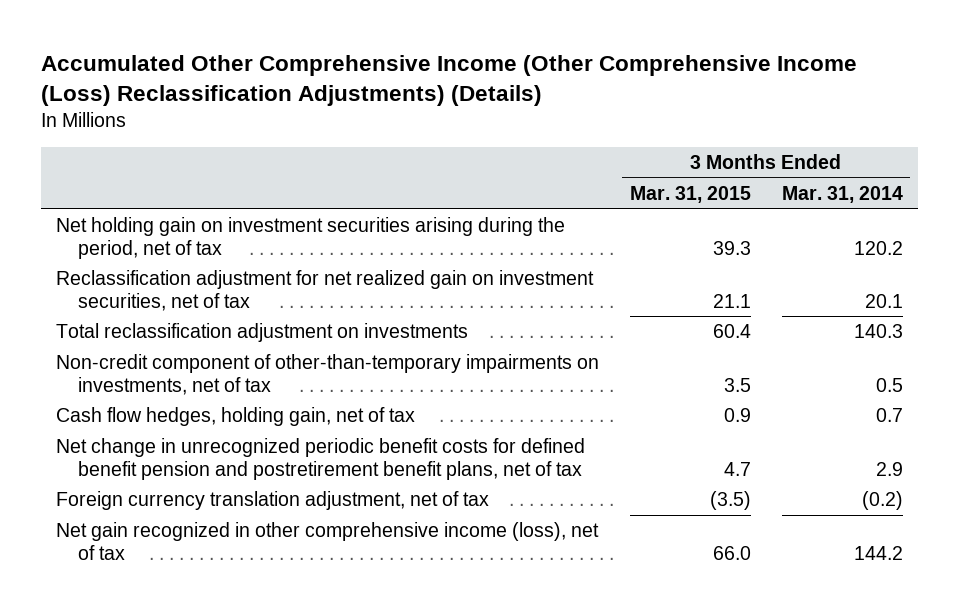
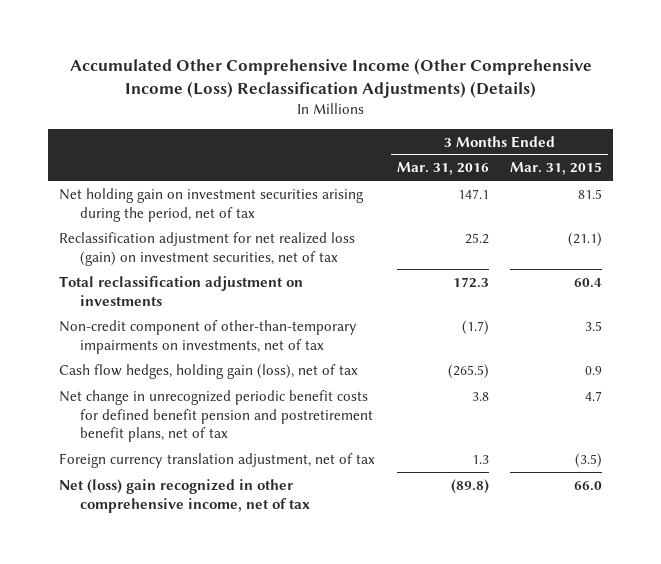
[781,186,903,204] Mar. 31, 2014 -> none
none -> [396,162,489,176] Mar. 31, 2016
[712,240,751,255] 39.3 -> [578,188,603,199] 81.5
[55,270,594,311] Reclassification adjustment for net realized gain on investment securities, net of tax -> [58,231,355,266] Reclassification adjustment for net realized loss (gain) on investment securities, net of tax
[712,293,751,308] 21.1 -> [568,231,603,247] (21.1)
[55,407,415,427] Cash flow hedges, holding gain, net of tax -> [58,363,358,379] Cash flow hedges, holding gain (loss), net of tax
[55,522,599,560] Net gain recognized in other comprehensive income (loss), net of tax -> [58,478,310,513] Net (loss) gain recognized in other comprehensive income, net of tax

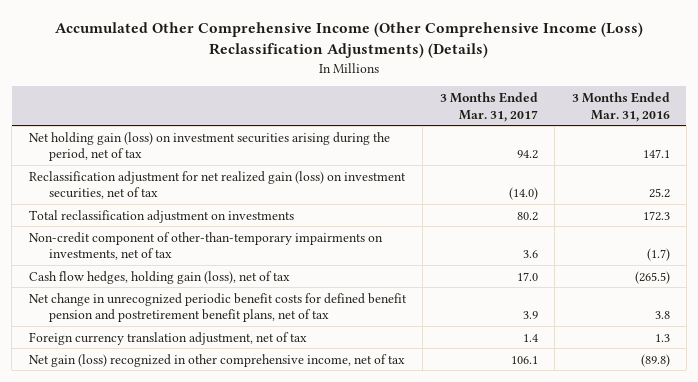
[510,162,603,176] Mar. 31, 2015 -> none
none -> [439,91,538,122] 3 Months Ended Mar. 31, 2017
[58,187,364,222] Net holding gain on investment securities arising during the period, net of tax -> [28,131,390,162] Net holding gain (loss) on investment securities arising during the period, net of tax
[58,231,355,266] Reclassification adjustment for net realized loss (gain) on investment securities, net of tax -> [28,170,406,200] Reclassification adjustment for net realized gain (loss) on investment securities, net of tax
[58,478,310,513] Net (loss) gain recognized in other comprehensive income, net of tax -> [28,353,405,367] Net gain (loss) recognized in other comprehensive income, net of tax

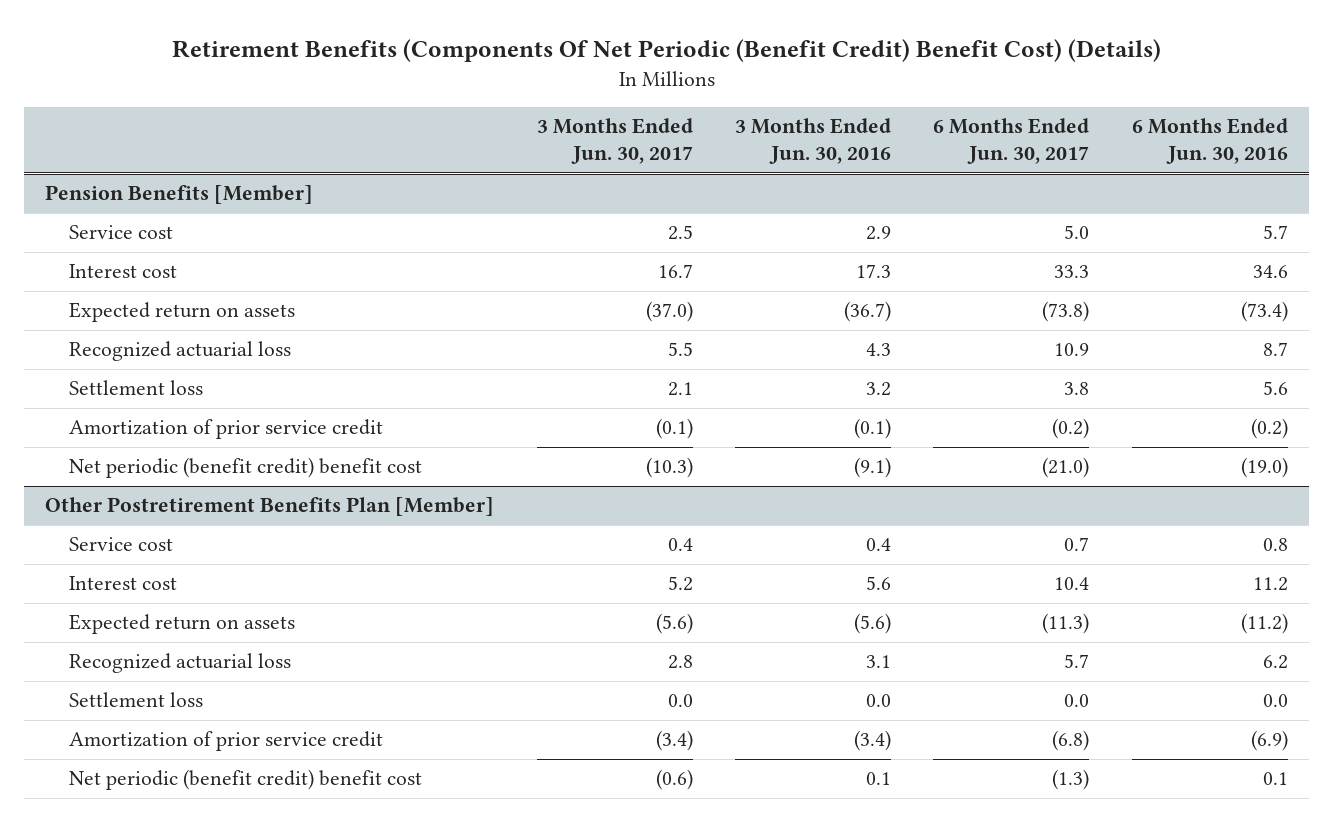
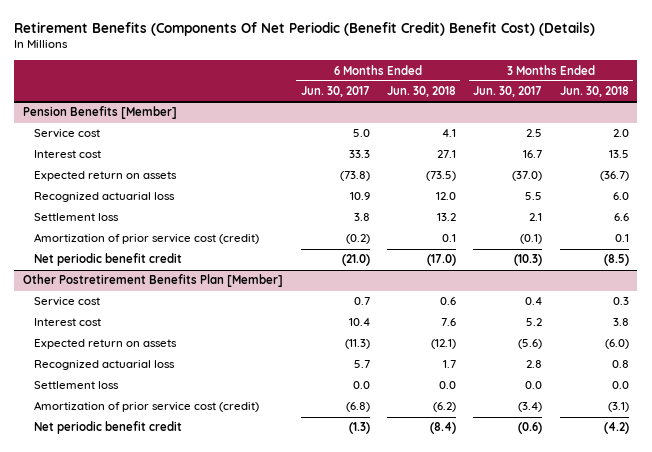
[735,118,892,165] 3 Months Ended Jun. 30, 2016 -> none
[1131,118,1288,165] 6 Months Ended Jun. 30, 2016 -> none
none -> [386,86,456,98] Jun. 30, 2018
none -> [559,86,629,98] Jun. 30, 2018
[69,419,384,440] Amortization of prior service credit -> [33,233,259,245] Amortization of prior service cost (credit)
[69,457,423,479] Net periodic (benefit credit) benefit cost -> [33,253,182,267] Net periodic benefit credit
[69,731,384,752] Amortization of prior service credit -> [33,401,259,413] Amortization of prior service cost (credit)
[69,769,423,791] Net periodic (benefit credit) benefit cost -> [33,421,182,435] Net periodic benefit credit

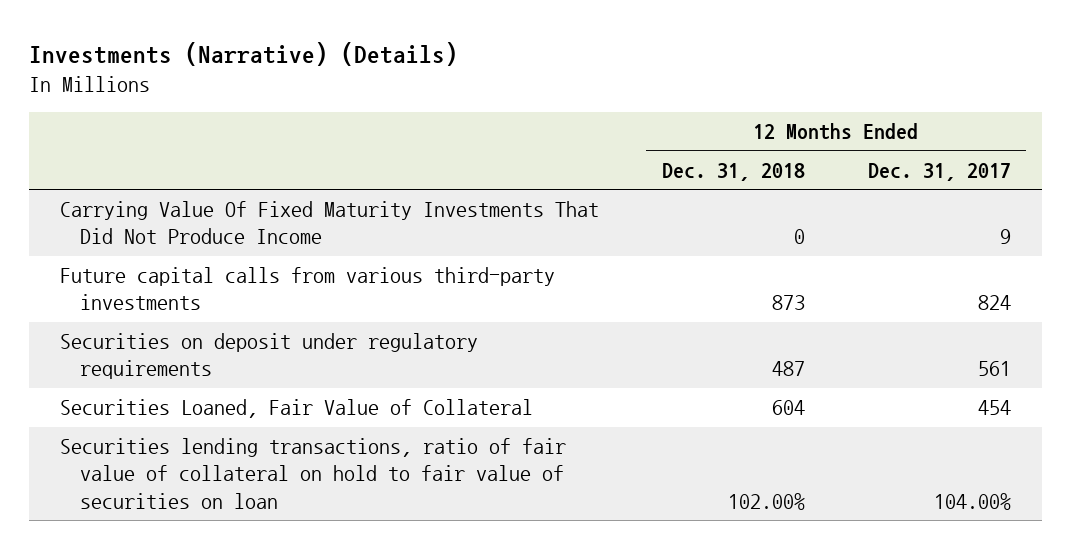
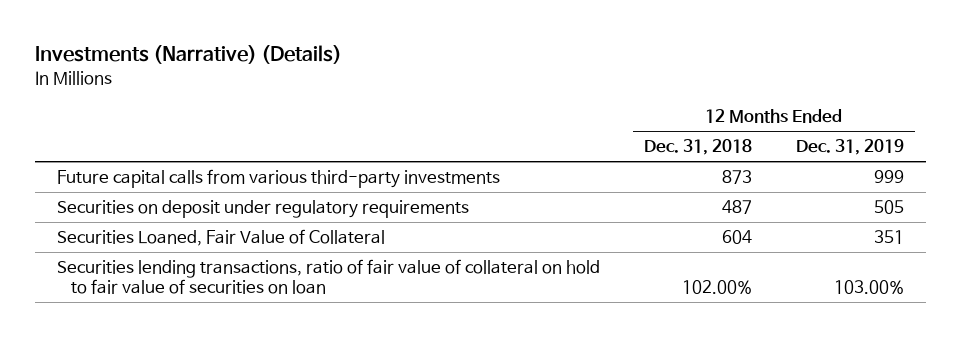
[867,162,1011,181] Dec. 31, 2017 -> none
none -> [795,139,904,156] Dec. 31, 2019
[60,201,600,245] Carrying Value Of Fixed Maturity Investments That Did Not Produce Income -> none

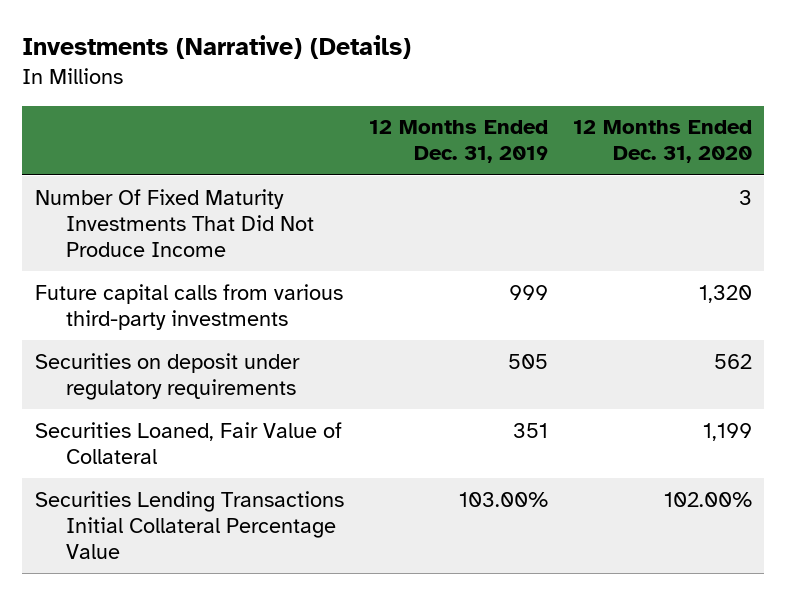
[643,139,752,156] Dec. 31, 2018 -> none
none -> [572,120,752,164] 12 Months Ended Dec. 31, 2020
none -> [34,188,314,258] Number Of Fixed Maturity Investments That Did Not Produce Income
[56,259,600,294] Securities lending transactions, ratio of fair value of collateral on hold to fair value of securities on loan -> none
none -> [34,490,344,560] Securities Lending Transactions Initial Collateral Percentage Value

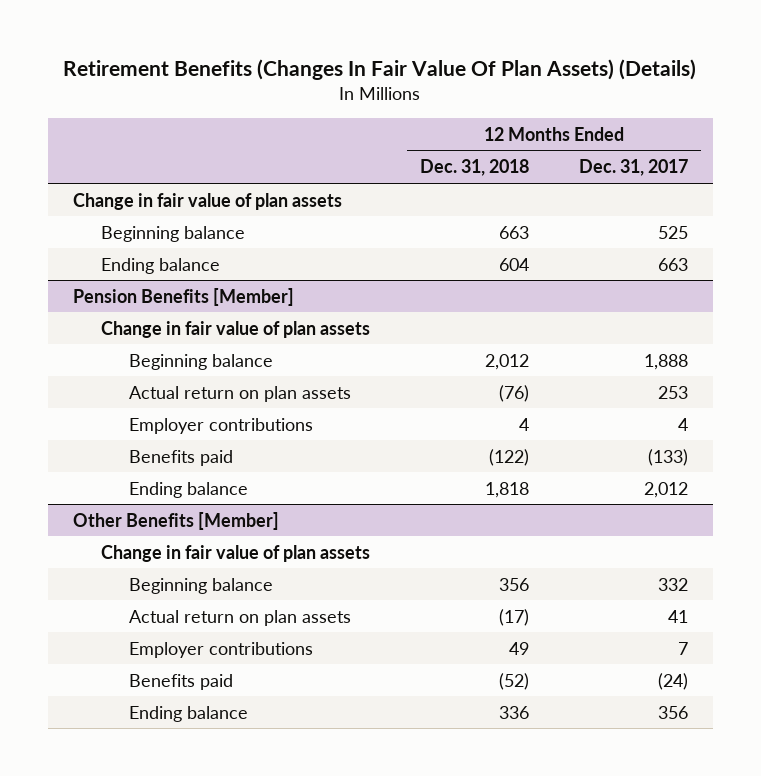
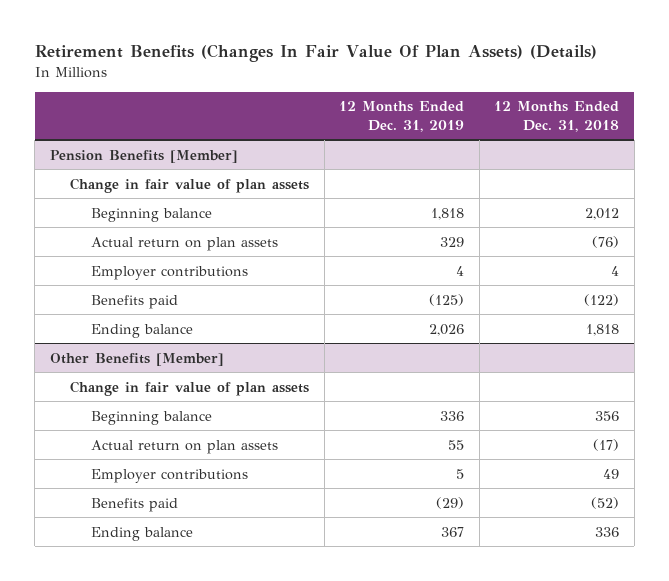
[579,159,689,177] Dec. 31, 2017 -> none
none -> [339,101,465,132] 12 Months Ended Dec. 31, 2019
[72,192,342,210] Change in fair value of plan assets -> none
[100,225,245,242] Beginning balance -> none
[100,257,220,274] Ending balance -> none

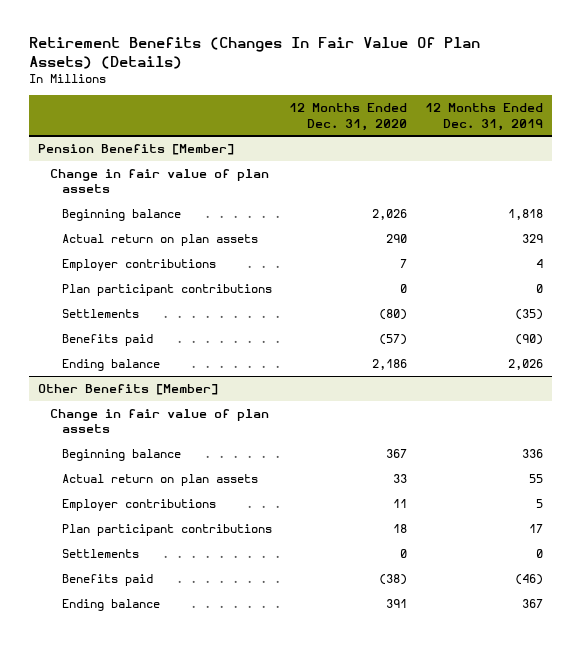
[494,101,620,132] 12 Months Ended Dec. 31, 2018 -> none
none -> [289,103,408,131] 12 Months Ended Dec. 31, 2020
none -> [61,284,272,297] Plan participant contributions
none -> [61,309,139,319] Settlements
[429,293,465,306] (125) -> [514,334,543,346] (90)
none -> [61,524,272,537] Plan participant contributions
none -> [61,549,139,559] Settlements
[436,496,465,509] (29) -> [514,574,543,586] (46)

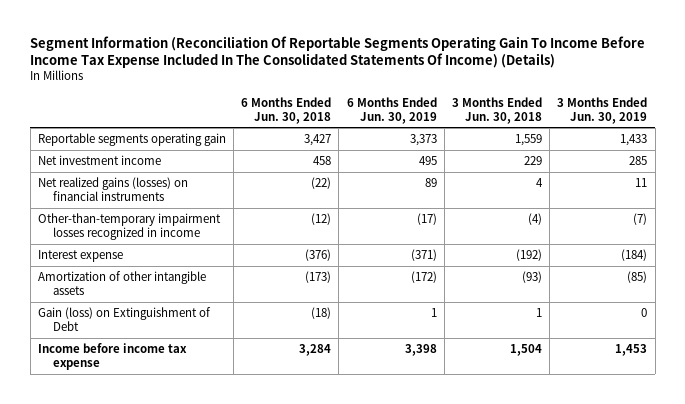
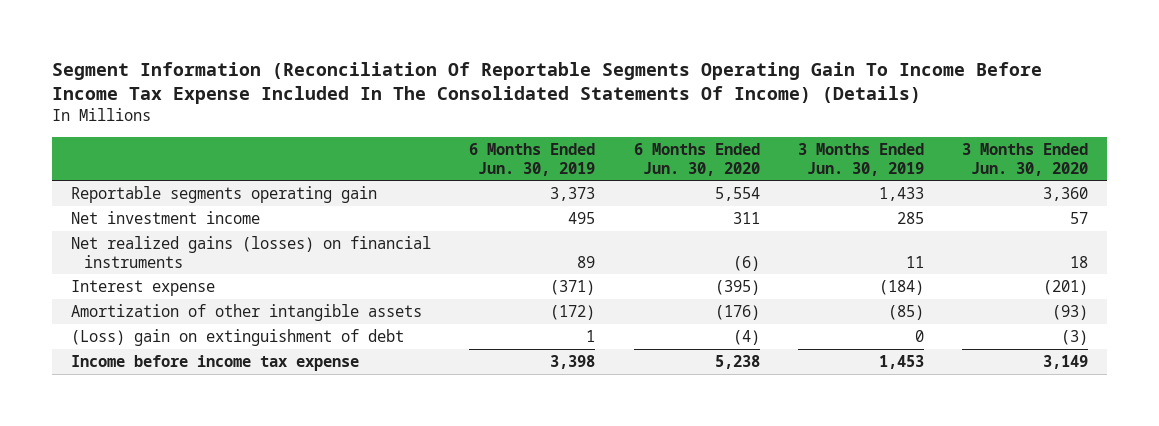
[241,96,332,124] 6 Months Ended Jun. 30, 2018 -> none
[452,96,543,124] 3 Months Ended Jun. 30, 2018 -> none
none -> [633,142,760,176] 6 Months Ended Jun. 30, 2020
none -> [962,142,1089,176] 3 Months Ended Jun. 30, 2020
[37,213,221,241] Other-than-temporary impairment losses recognized in income -> none
[37,307,211,332] Gain (loss) on Extinguishment of Debt -> [71,328,405,346] (Loss) gain on extinguishment of debt

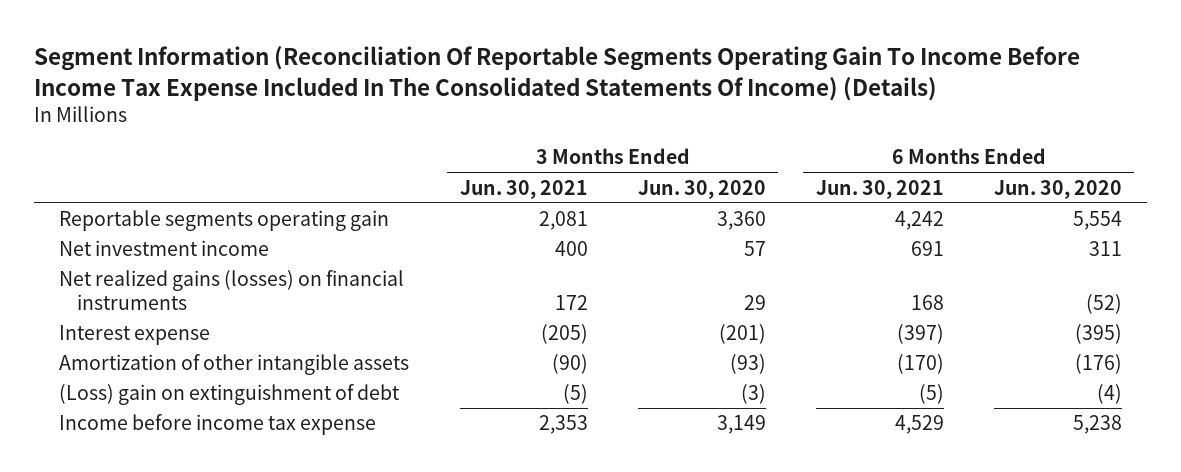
[469,142,596,176] 6 Months Ended Jun. 30, 2019 -> none
[797,142,924,176] 3 Months Ended Jun. 30, 2019 -> none
none -> [459,179,588,199] Jun. 30, 2021
none -> [815,179,944,199] Jun. 30, 2021
[732,255,760,271] (6) -> [1085,293,1122,314] (52)
[1070,255,1089,268] 18 -> [743,294,766,310] 29

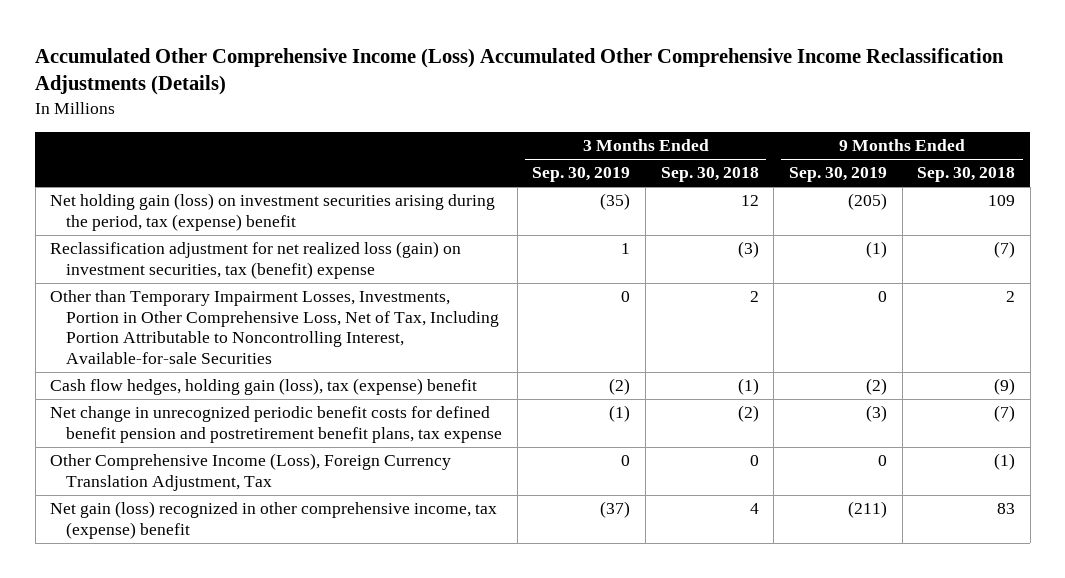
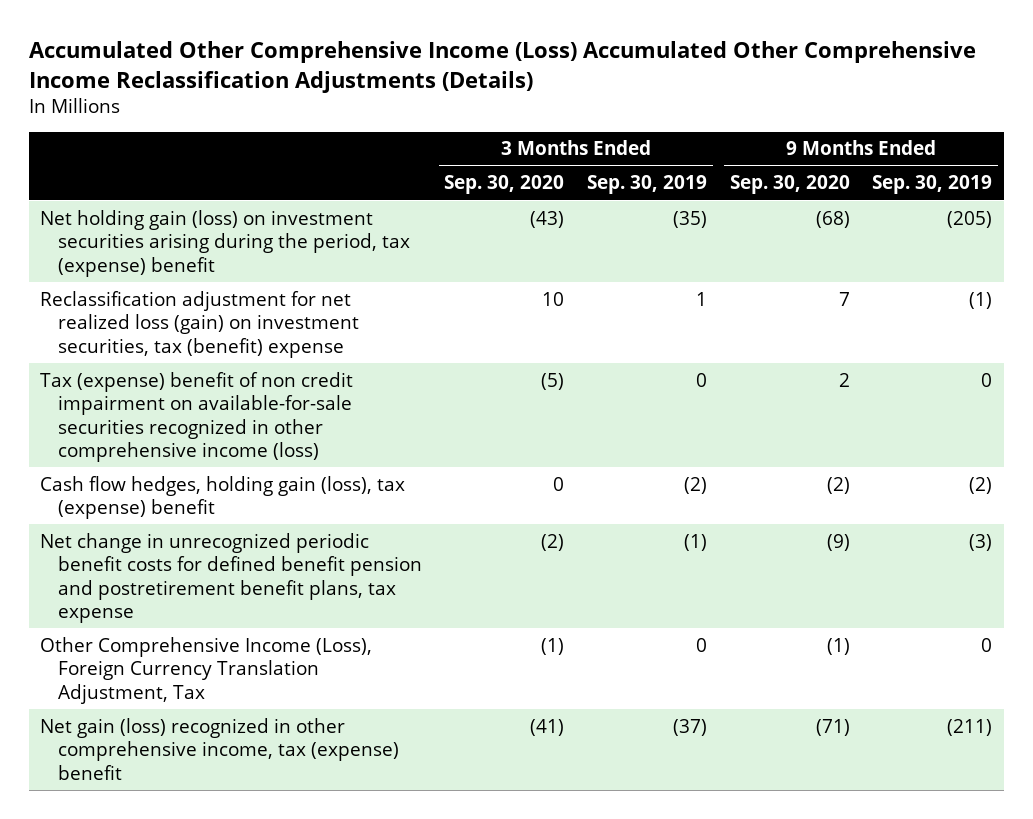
[660,167,759,183] Sep. 30, 2018 -> none
[917,167,1016,183] Sep. 30, 2018 -> none
none -> [444,175,565,195] Sep. 30, 2020
none -> [729,175,850,195] Sep. 30, 2020
[50,290,500,364] Other than Temporary Impairment Losses, Investments, Portion in Other Comprehensive Loss, Net of Tax, Including Portion Attributable to Noncontrolling Interest, Available-for-sale Securities -> none
none -> [40,371,354,463] Tax (expense) benefit of non credit impairment on available-for-sale securities recognized in other comprehensive income (loss)

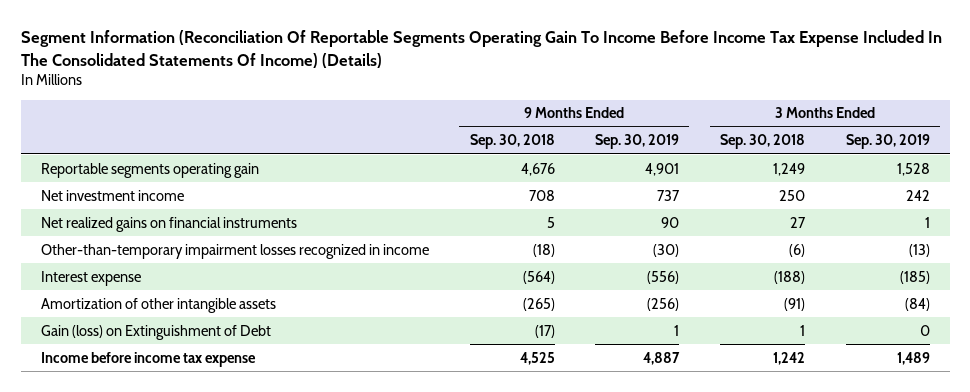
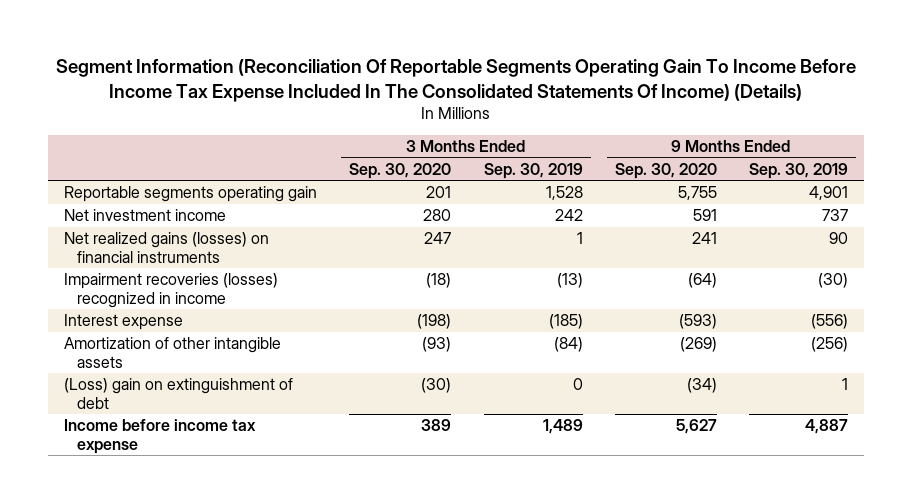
[469,134,555,150] Sep. 30, 2018 -> none
[719,134,805,150] Sep. 30, 2018 -> none
none -> [349,162,452,179] Sep. 30, 2020
none -> [614,162,717,179] Sep. 30, 2020
[40,216,297,232] Net realized gains on financial instruments -> [64,232,270,263] Net realized gains (losses) on financial instruments
[40,243,429,259] Other-than-temporary impairment losses recognized in income -> [64,273,279,308] Impairment recoveries (losses) recognized in income
[40,324,271,340] Gain (loss) on Extinguishment of Debt -> [64,378,294,409] (Loss) gain on extinguishment of debt

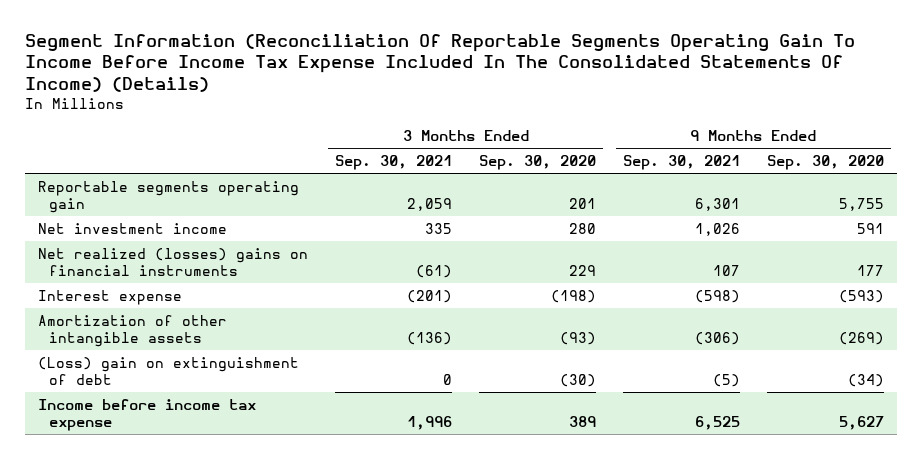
[483,162,583,179] Sep. 30, 2019 -> none
[748,162,848,179] Sep. 30, 2019 -> none
none -> [335,155,453,171] Sep. 30, 2021
none -> [622,155,740,171] Sep. 30, 2021
[64,273,279,308] Impairment recoveries (losses) recognized in income -> none
[64,232,270,263] Net realized gains (losses) on financial instruments -> [38,247,309,276] Net realized (losses) gains on financial instruments
[424,232,452,245] 247 -> [569,264,597,276] 229
[691,232,717,245] 241 -> [856,264,884,276] 177

